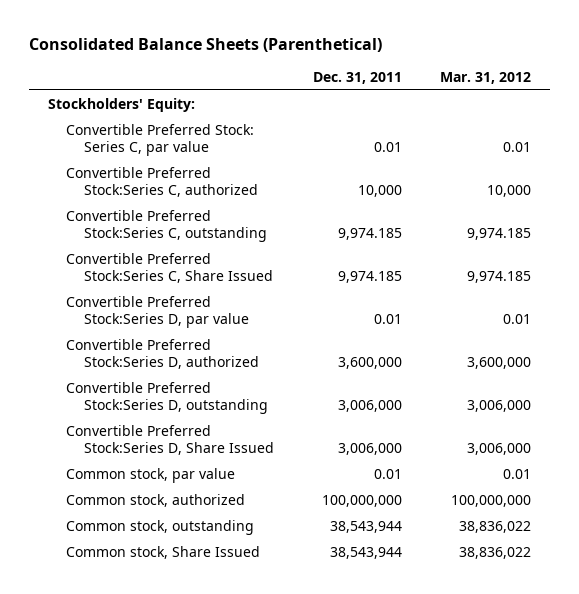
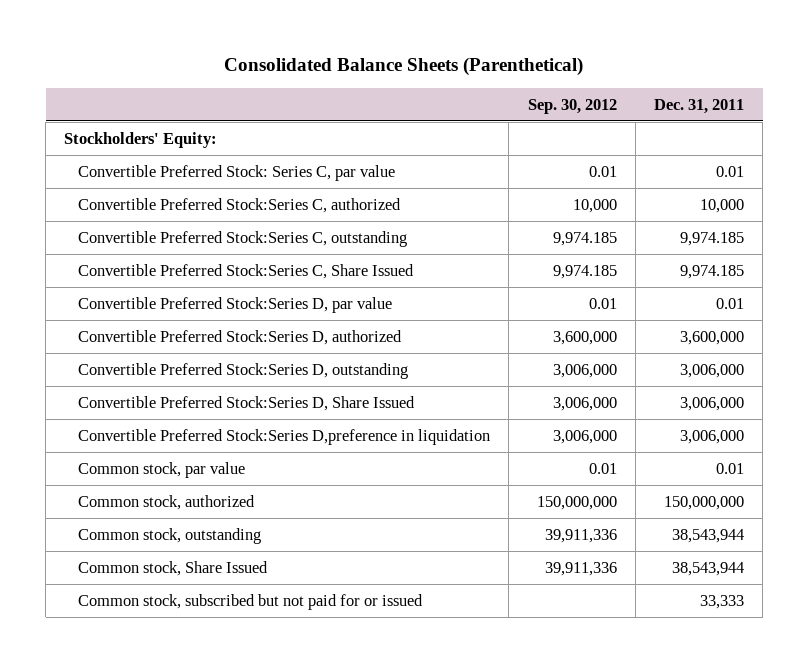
[439,71,531,84] Mar. 31, 2012 -> none
none -> [527,98,617,114] Sep. 30, 2012
none -> [78,428,491,445] Convertible Preferred Stock:Series D,preference in liquidation
[321,494,402,507] 100,000,000 -> [664,495,745,510] 150,000,000
none -> [78,593,424,610] Common stock, subscribed but not paid for or issued

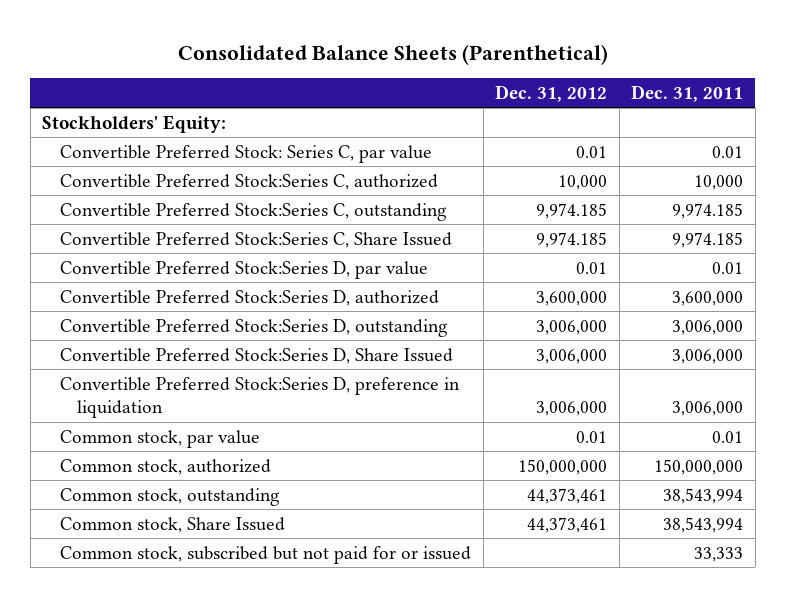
[527,98,617,114] Sep. 30, 2012 -> none
none -> [495,85,608,103] Dec. 31, 2012
[78,428,491,445] Convertible Preferred Stock:Series D,preference in liquidation -> [59,376,460,419] Convertible Preferred Stock:Series D, preference in liquidation
[672,528,745,543] 38,543,944 -> [663,487,744,504] 38,543,994
[672,561,745,576] 38,543,944 -> [663,516,744,533] 38,543,994

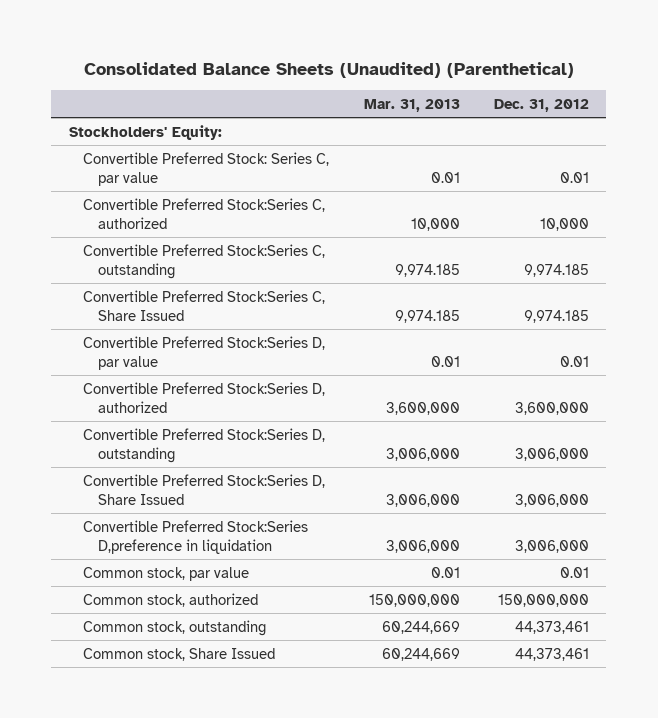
[177,43,608,65] Consolidated Balance Sheets (Parenthetical) -> [83,61,574,78] Consolidated Balance Sheets (Unaudited) (Parenthetical)
[631,85,744,103] Dec. 31, 2011 -> none
none -> [363,98,460,112] Mar. 31, 2013
[59,376,460,419] Convertible Preferred Stock:Series D, preference in liquidation -> [83,519,309,554] Convertible Preferred Stock:Series D,preference in liquidation
[59,545,471,564] Common stock, subscribed but not paid for or issued -> none

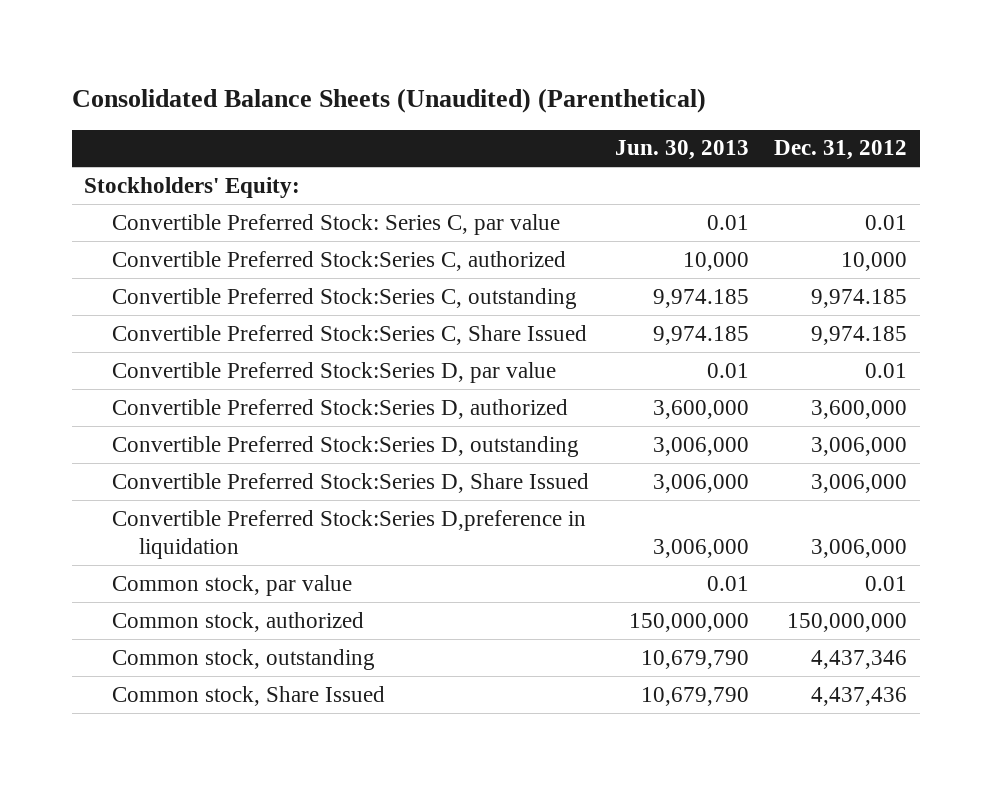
[363,98,460,112] Mar. 31, 2013 -> none
none -> [614,140,749,161] Jun. 30, 2013
[515,620,590,634] 44,373,461 -> [811,649,908,669] 4,437,346
[515,647,590,661] 44,373,461 -> [811,686,908,706] 4,437,436

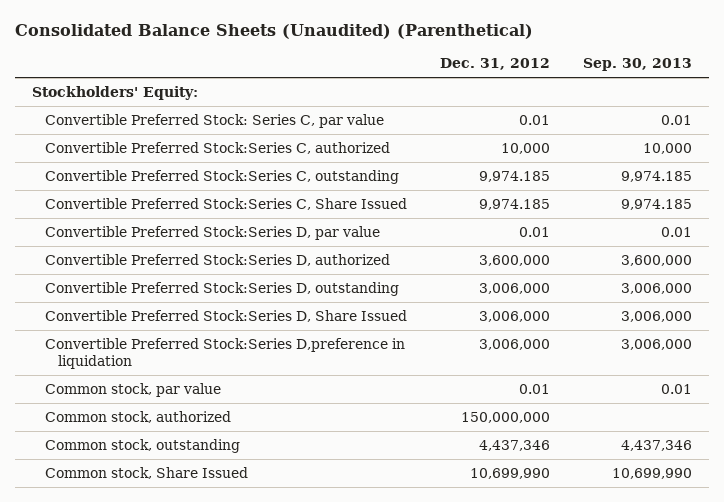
[614,140,749,161] Jun. 30, 2013 -> none
none -> [583,58,693,72] Sep. 30, 2013
[811,686,908,706] 4,437,436 -> [469,467,550,479] 10,699,990

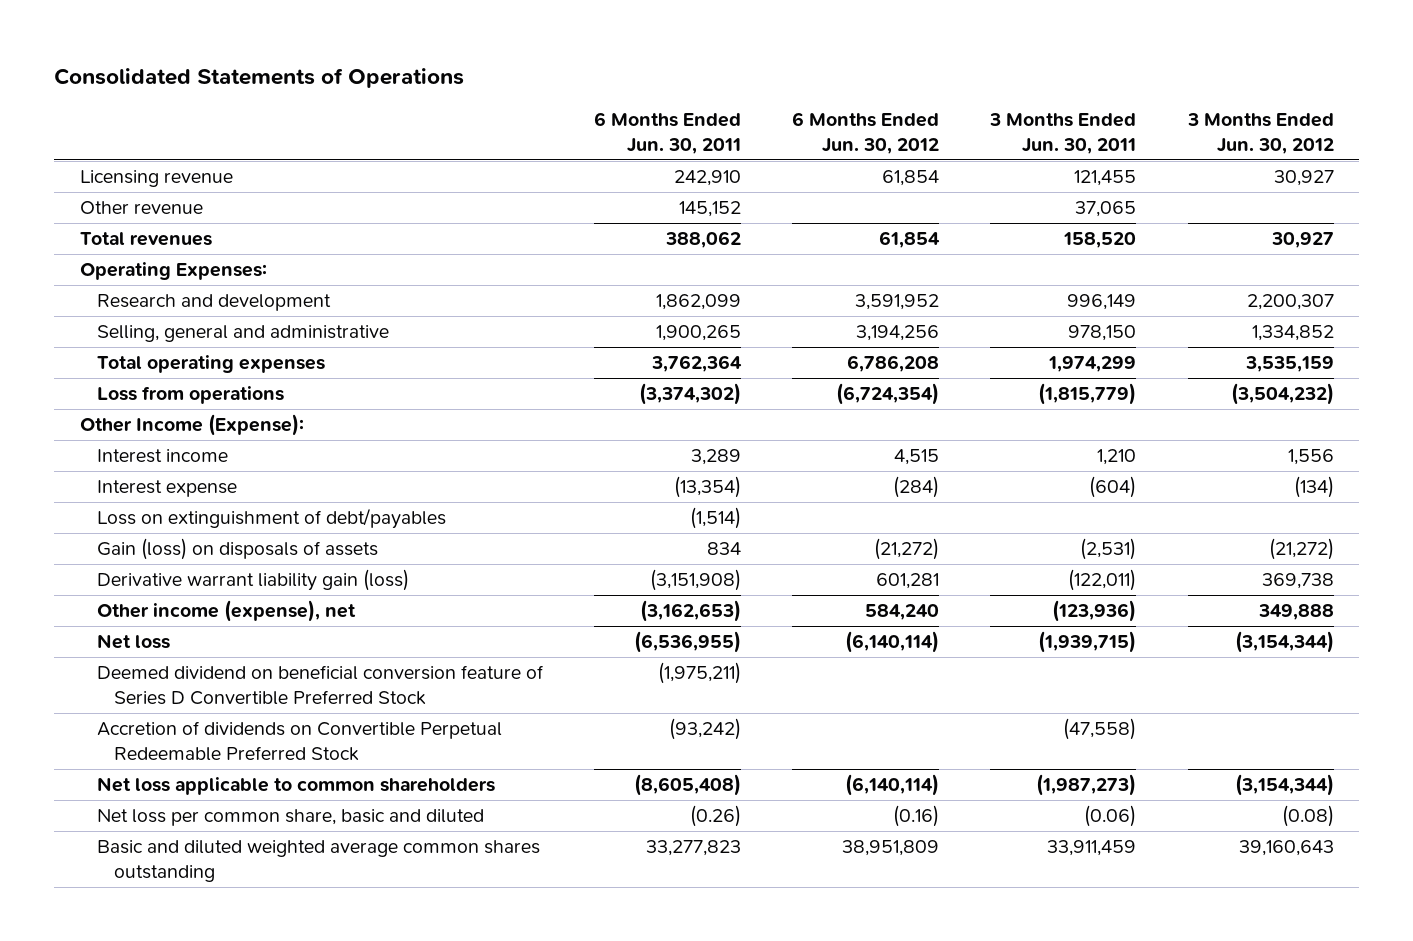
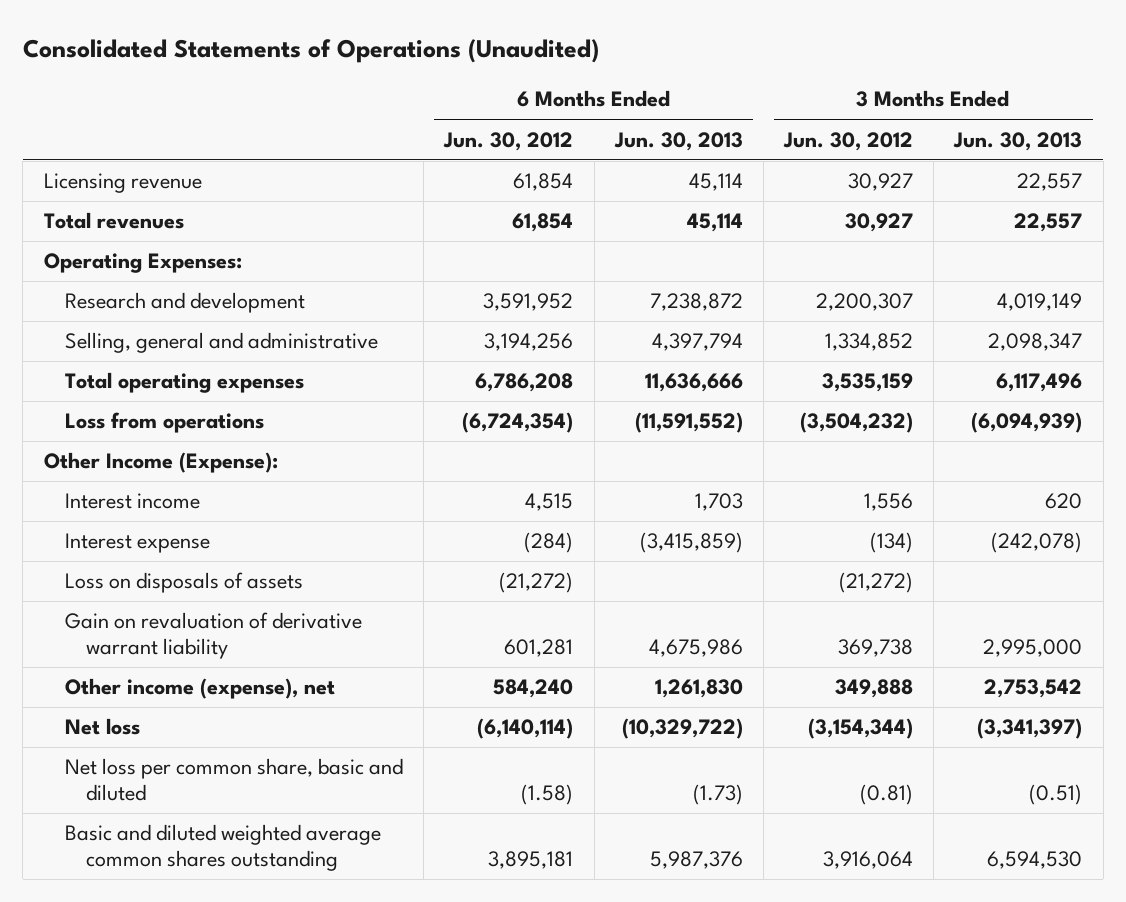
[54,68,465,89] Consolidated Statements of Operations -> [22,38,599,63] Consolidated Statements of Operations (Unaudited)
[593,112,741,154] 6 Months Ended Jun. 30, 2011 -> none
[989,113,1137,154] 3 Months Ended Jun. 30, 2011 -> none
none -> [613,131,743,151] Jun. 30, 2013
none -> [953,131,1083,151] Jun. 30, 2013
[79,201,203,215] Other revenue -> none
[96,508,446,530] Loss on extinguishment of debt/payables -> none
[96,538,378,561] Gain (loss) on disposals of assets -> [64,572,303,594] Loss on disposals of assets
[96,569,409,592] Derivative warrant liability gain (loss) -> [64,612,362,660] Gain on revaluation of derivative warrant liability
[96,665,544,705] Deemed dividend on beneficial conversion feature of Series D Convertible Preferred Stock -> none
[96,721,502,761] Accretion of dividends on Convertible Perpetual Redeemable Preferred Stock -> none
[96,777,495,796] Net loss applicable to common shareholders -> none
[893,805,940,828] (0.16) -> [521,784,574,806] (1.58)
[1281,805,1334,828] (0.08) -> [860,784,914,806] (0.81)
[842,840,940,857] 38,951,809 -> [488,851,574,870] 3,895,181
[1238,840,1334,857] 39,160,643 -> [823,851,914,870] 3,916,064

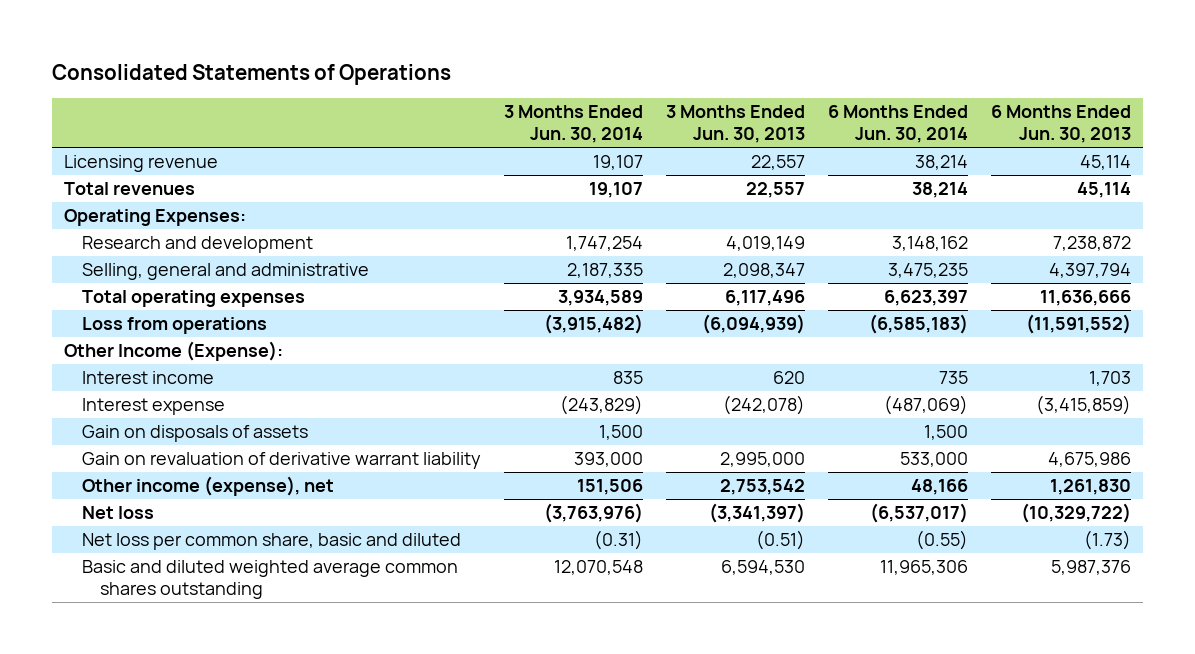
[22,38,599,63] Consolidated Statements of Operations (Unaudited) -> [52,63,452,85] Consolidated Statements of Operations
[443,131,574,151] Jun. 30, 2012 -> none
[783,131,914,151] Jun. 30, 2012 -> none
none -> [503,104,643,144] 3 Months Ended Jun. 30, 2014
none -> [828,104,969,144] 6 Months Ended Jun. 30, 2014
[64,572,303,594] Loss on disposals of assets -> [81,424,308,442] Gain on disposals of assets

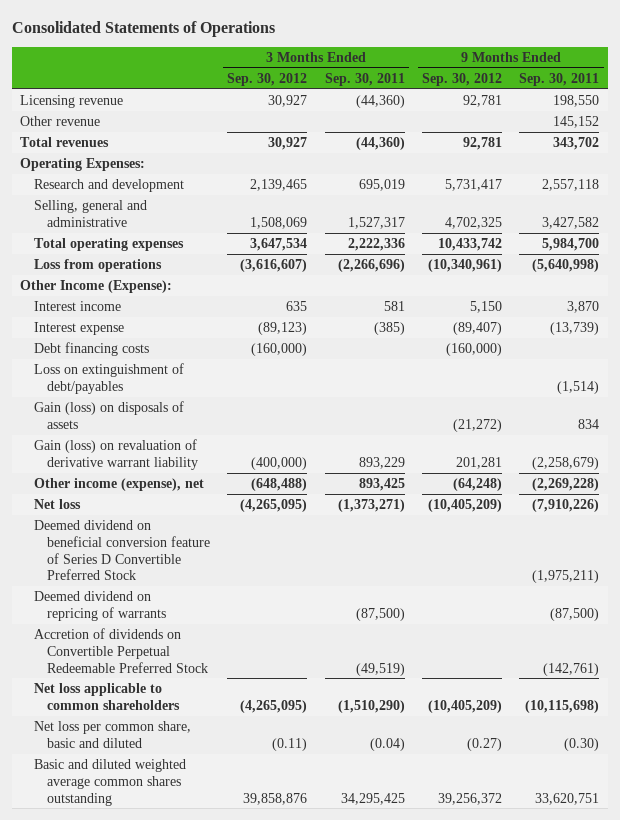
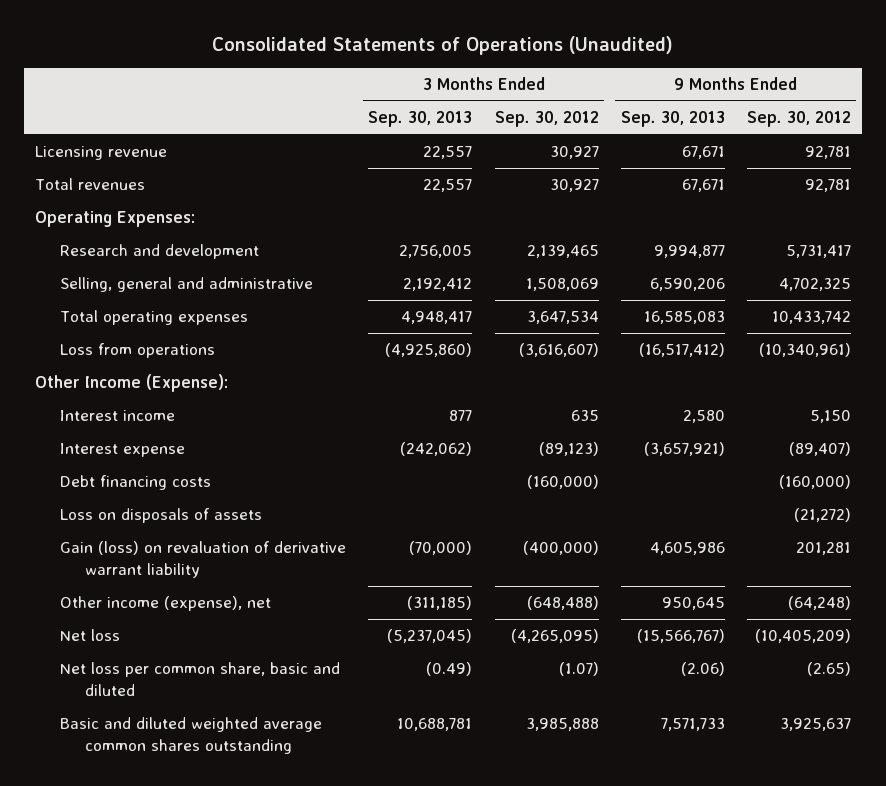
[11,21,275,38] Consolidated Statements of Operations -> [212,35,674,55] Consolidated Statements of Operations (Unaudited)
[324,72,405,86] Sep. 30, 2011 -> none
[519,72,600,86] Sep. 30, 2011 -> none
none -> [368,111,473,128] Sep. 30, 2013
none -> [620,111,725,128] Sep. 30, 2013
[20,115,101,126] Other revenue -> none
[33,362,184,394] Loss on extinguishment of debt/payables -> none
[33,400,184,429] Gain (loss) on disposals of assets -> [60,508,263,524] Loss on disposals of assets
[33,519,211,581] Deemed dividend on beneficial conversion feature of Series D Convertible Preferred Stock -> none
[33,590,167,621] Deemed dividend on repricing of warrants -> none
[33,627,209,673] Accretion of dividends on Convertible Perpetual Redeemable Preferred Stock -> none
[33,682,181,710] Net loss applicable to common shareholders -> none
[272,737,308,751] (0.11) -> [558,662,599,677] (1.07)
[467,737,503,751] (0.27) -> [806,662,851,677] (2.65)
[243,792,308,805] 39,858,876 -> [525,718,599,732] 3,985,888
[438,792,503,805] 39,256,372 -> [779,718,851,732] 3,925,637

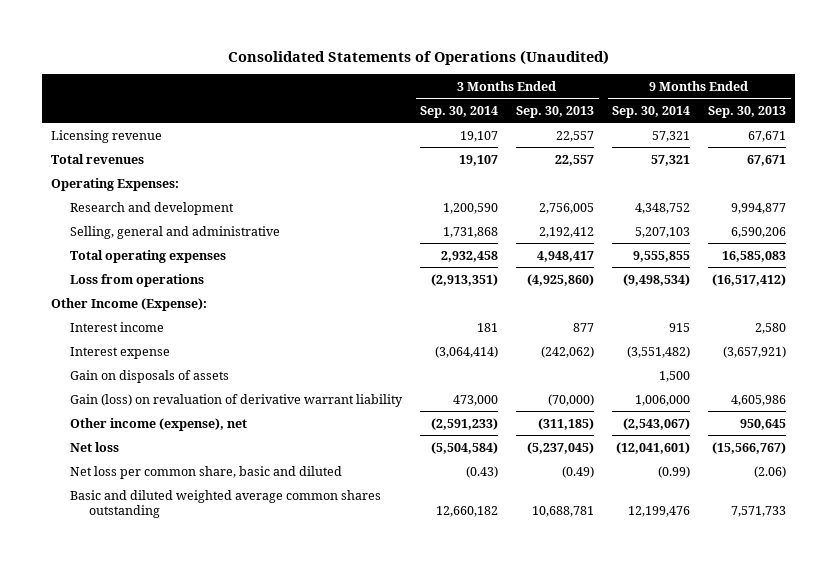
[494,111,599,128] Sep. 30, 2012 -> none
[746,111,851,128] Sep. 30, 2012 -> none
none -> [420,105,499,118] Sep. 30, 2014
none -> [612,105,691,118] Sep. 30, 2014
[60,475,212,491] Debt financing costs -> none
[60,508,263,524] Loss on disposals of assets -> [70,369,230,383] Gain on disposals of assets

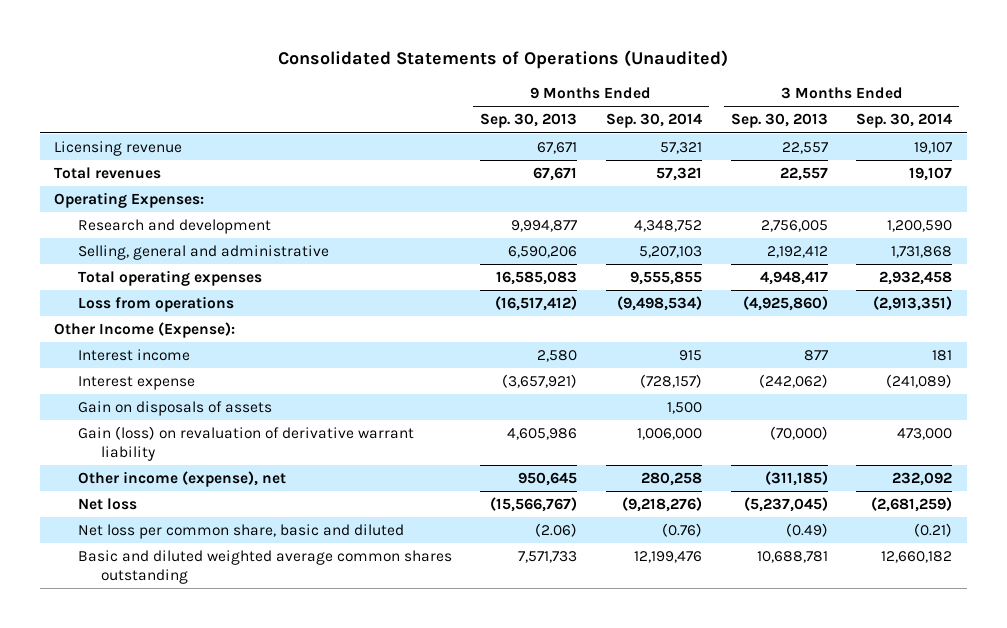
[435,345,499,358] (3,064,414) -> [886,374,953,389] (241,089)
[627,345,691,358] (3,551,482) -> [640,374,703,389] (728,157)
[431,417,499,430] (2,591,233) -> [892,472,953,487] 232,092
[623,417,691,430] (2,543,067) -> [641,472,703,487] 280,258
[431,441,499,454] (5,504,584) -> [871,497,953,513] (2,681,259)
[616,441,691,454] (12,041,601) -> [622,497,703,513] (9,218,276)
[466,465,499,478] (0.43) -> [914,523,953,538] (0.21)
[658,465,691,478] (0.99) -> [662,523,703,538] (0.76)

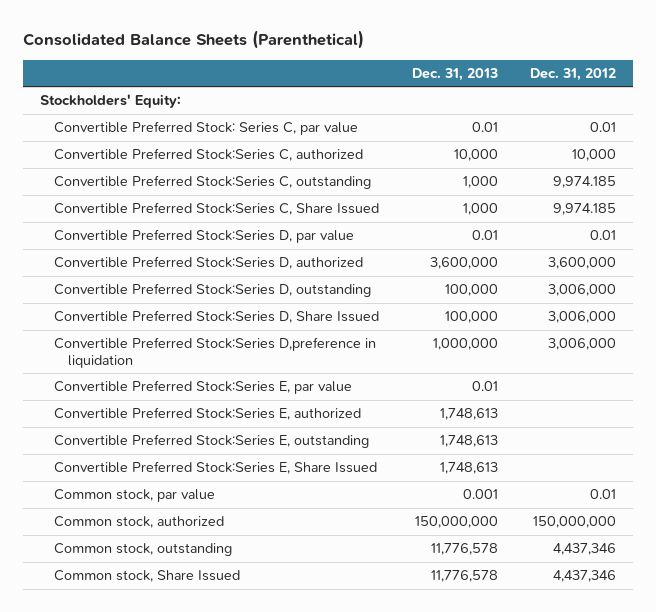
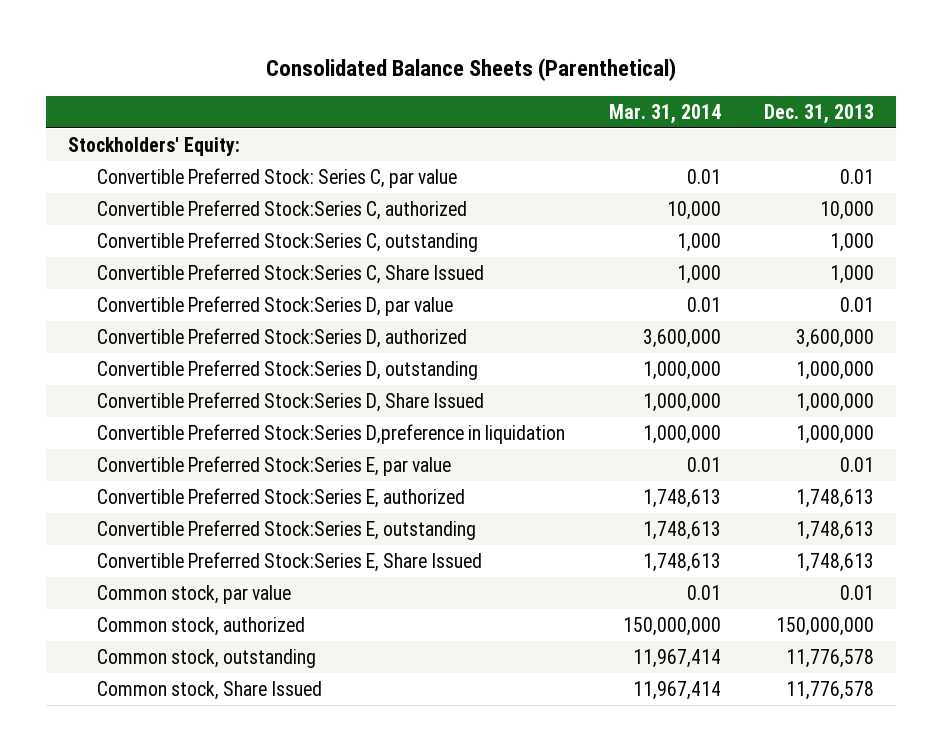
[530,67,617,81] Dec. 31, 2012 -> none
none -> [608,103,721,124] Mar. 31, 2014
[444,284,498,297] 100,000 -> [795,360,874,380] 1,000,000
[444,311,498,324] 100,000 -> [795,392,874,412] 1,000,000
[462,489,498,500] 0.001 -> [839,584,874,600] 0.01

